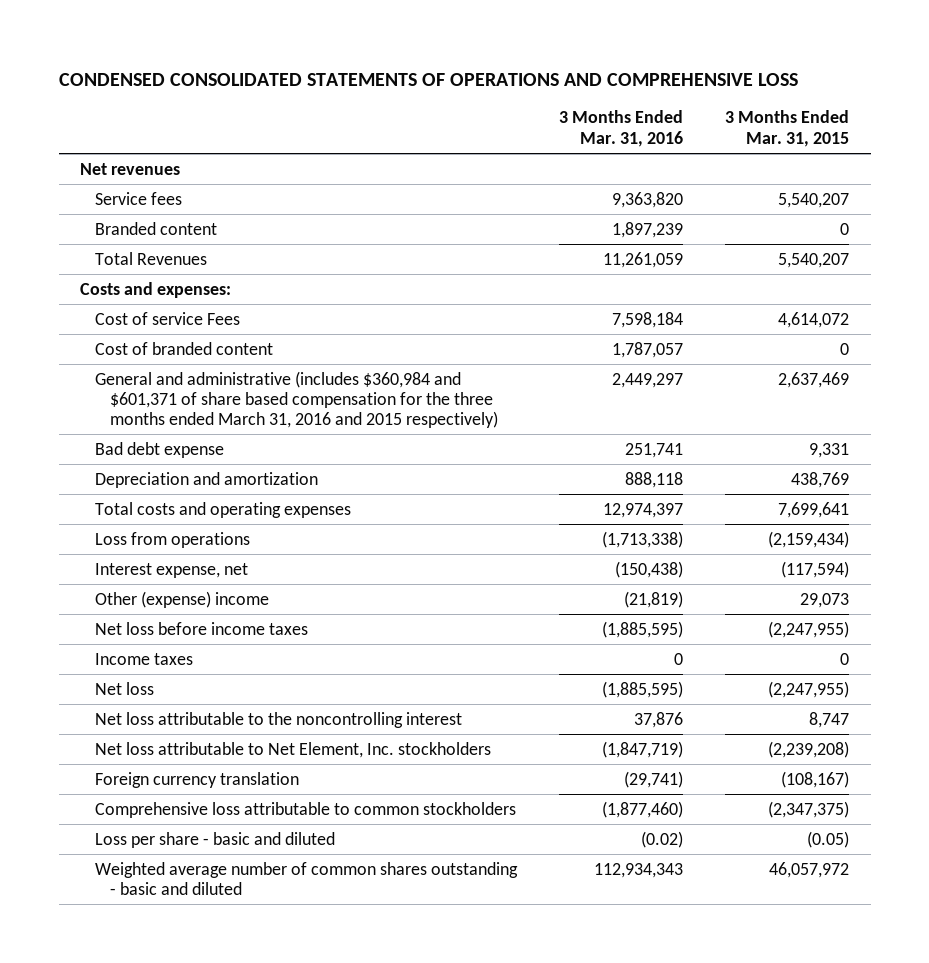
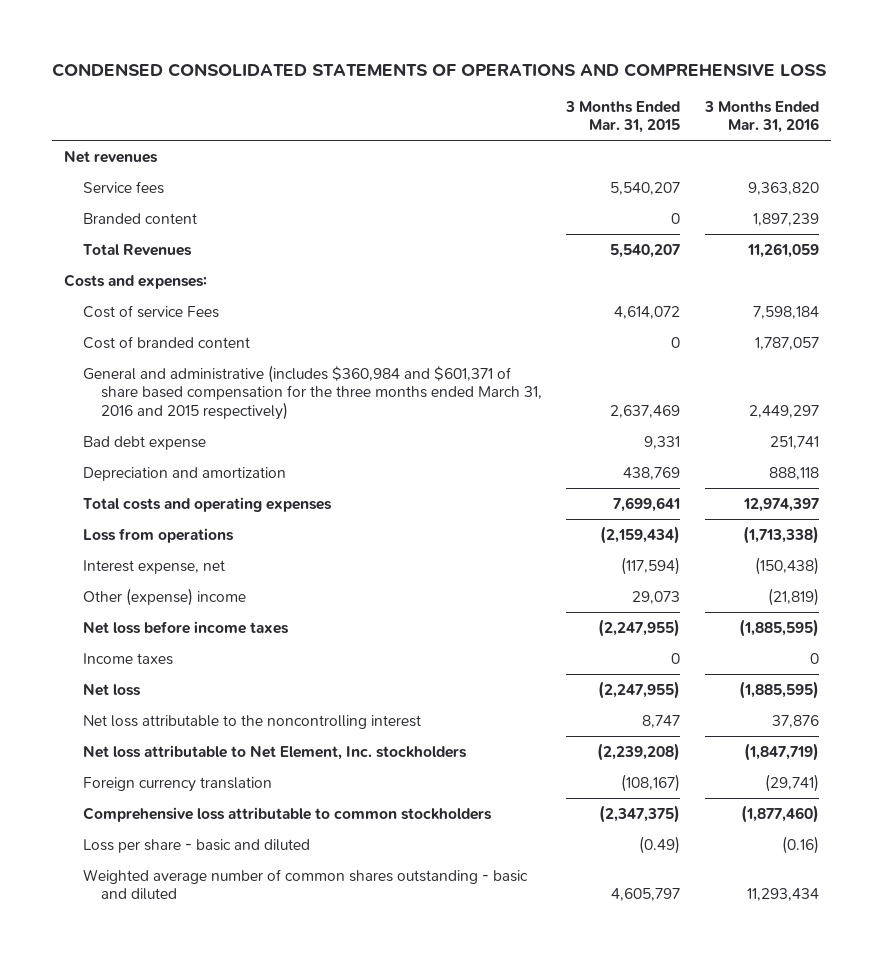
[641,830,684,848] (0.02) -> [781,835,819,854] (0.16)
[807,830,850,848] (0.05) -> [639,835,681,854] (0.49)
[594,862,684,878] 112,934,343 -> [746,888,819,902] 11,293,434
[769,861,850,878] 46,057,972 -> [611,888,681,902] 4,605,797

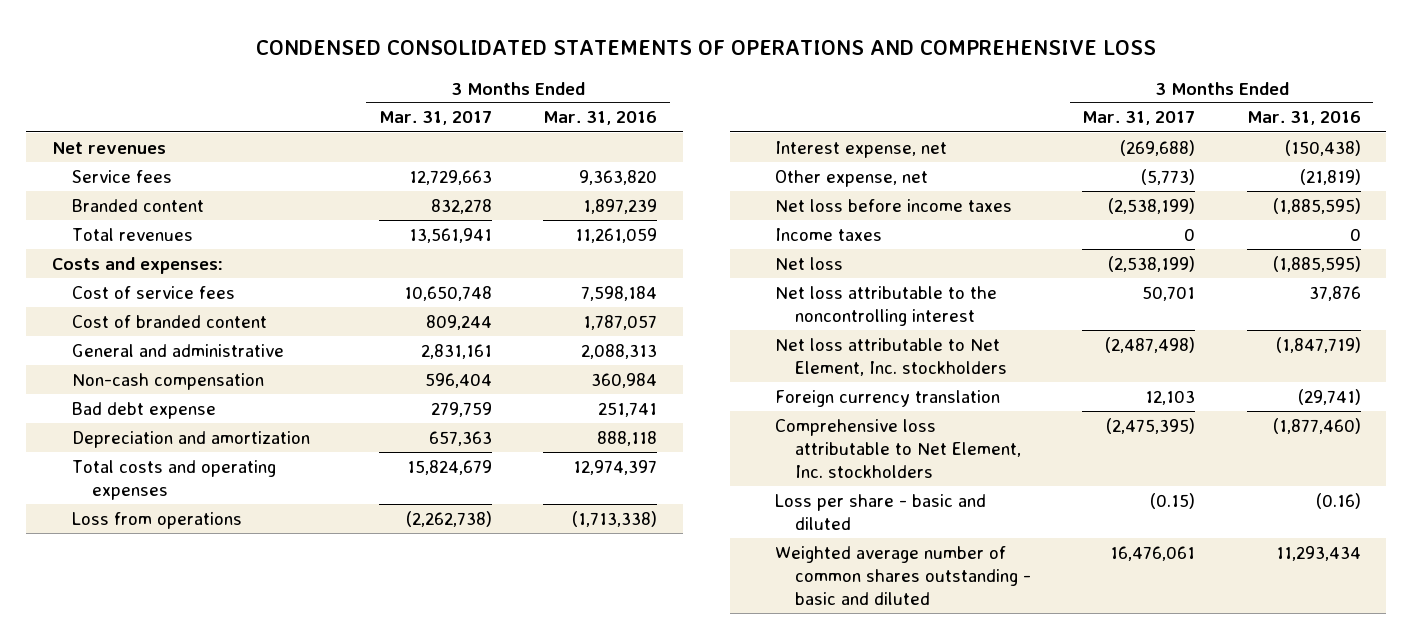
[565,100,681,134] 3 Months Ended Mar. 31, 2015 -> none
none -> [379,111,493,126] Mar. 31, 2017
[82,243,192,256] Total Revenues -> [71,227,193,241] Total revenues
[82,304,219,318] Cost of service Fees -> [71,285,235,299] Cost of service fees
[82,364,543,420] General and administrative (includes $360,984 and $601,371 of share based compensation for the three months ended March 31, 2016 and 2015 respectively) -> none
none -> [71,343,284,357] General and administrative
none -> [71,372,264,390] Non-cash compensation
[82,587,246,606] Other (expense) income -> [775,169,929,187] Other expense, net
[82,806,492,822] Comprehensive loss attributable to common stockholders -> [775,418,1022,479] Comprehensive loss attributable to Net Element, Inc. stockholders

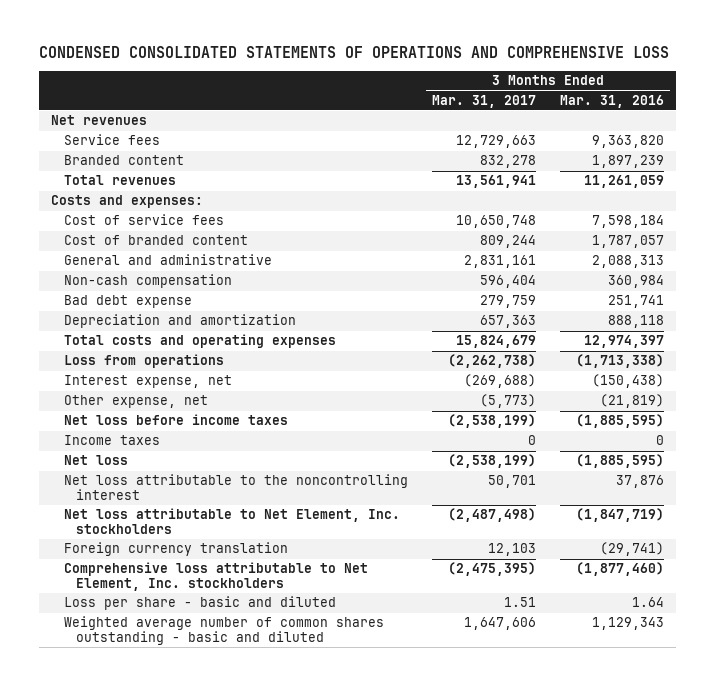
[1150,492,1196,509] (0.15) -> [503,597,536,608] 1.51
[1315,492,1361,509] (0.16) -> [631,597,664,608] 1.64
[1110,545,1196,561] 16,476,061 -> [463,617,536,631] 1,647,606
[1275,545,1361,561] 11,293,434 -> [591,617,664,631] 1,129,343

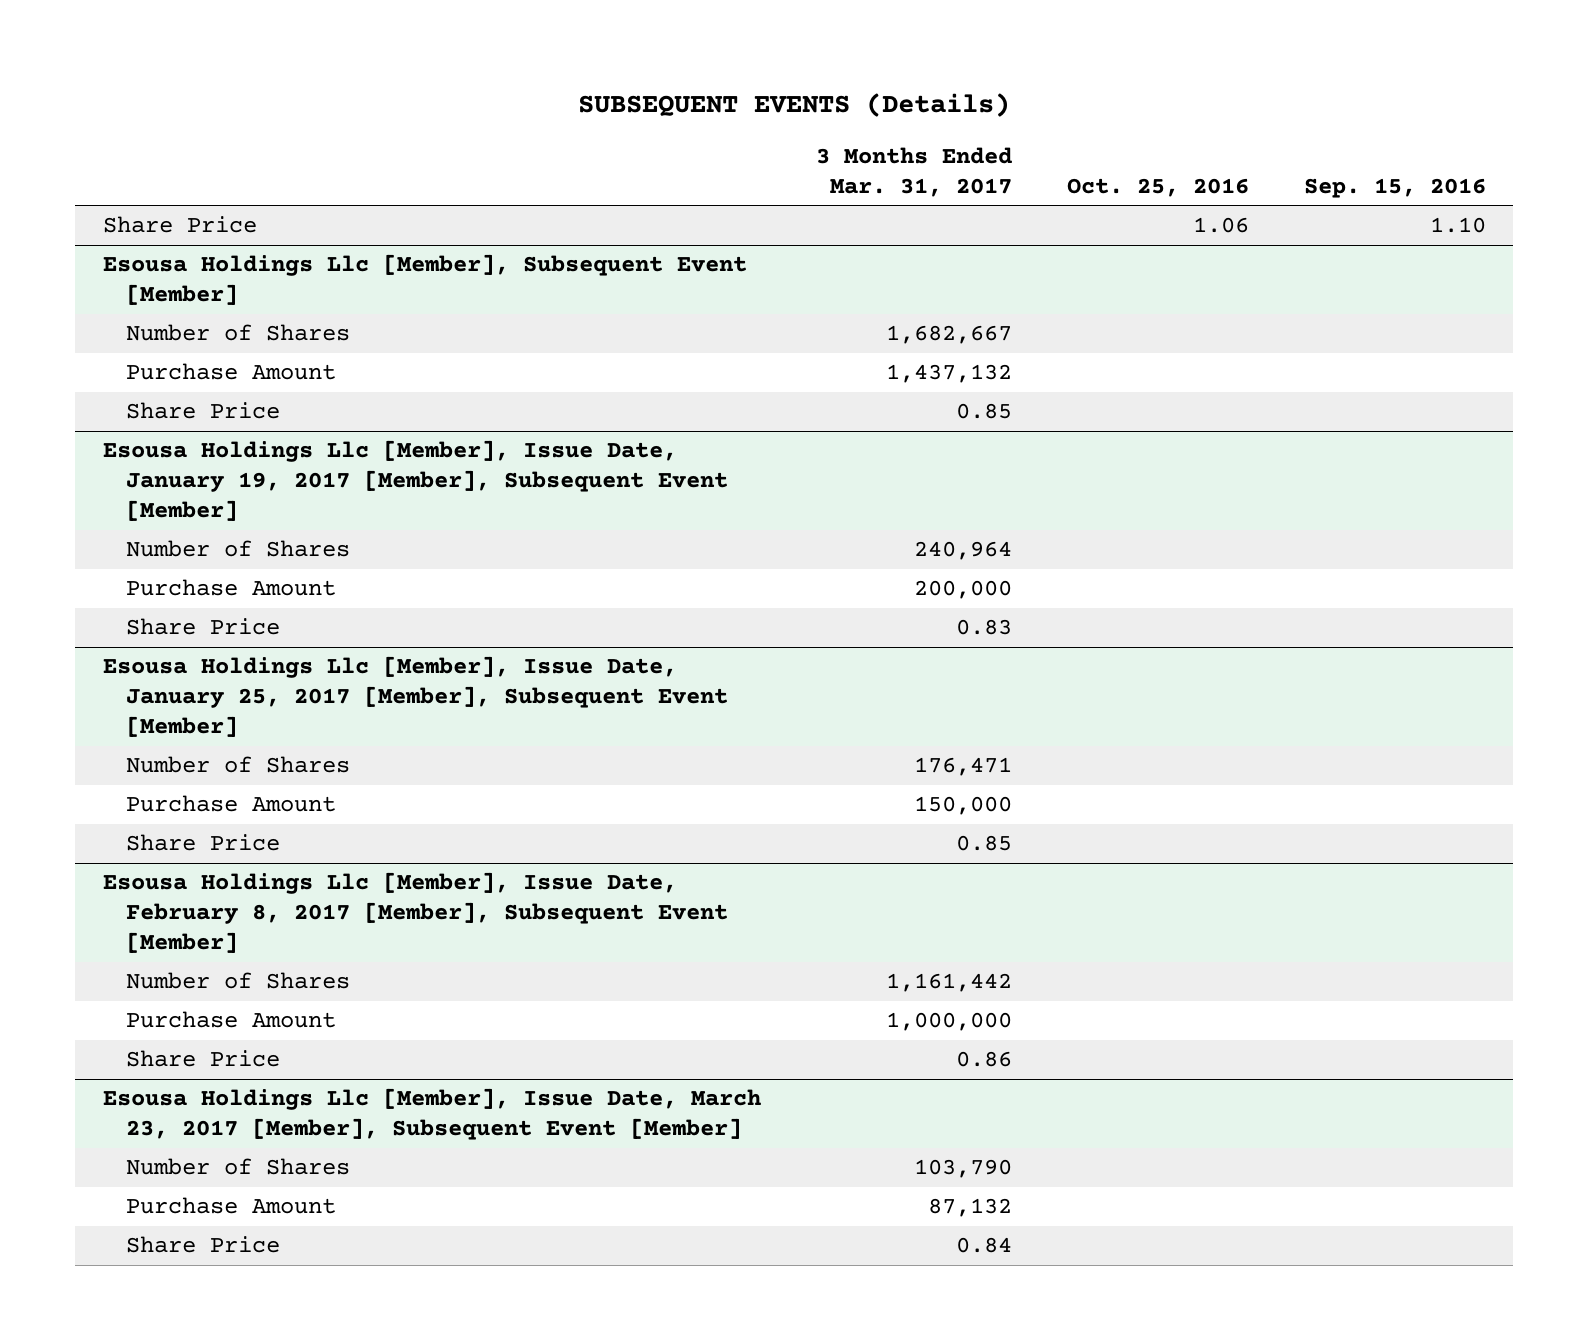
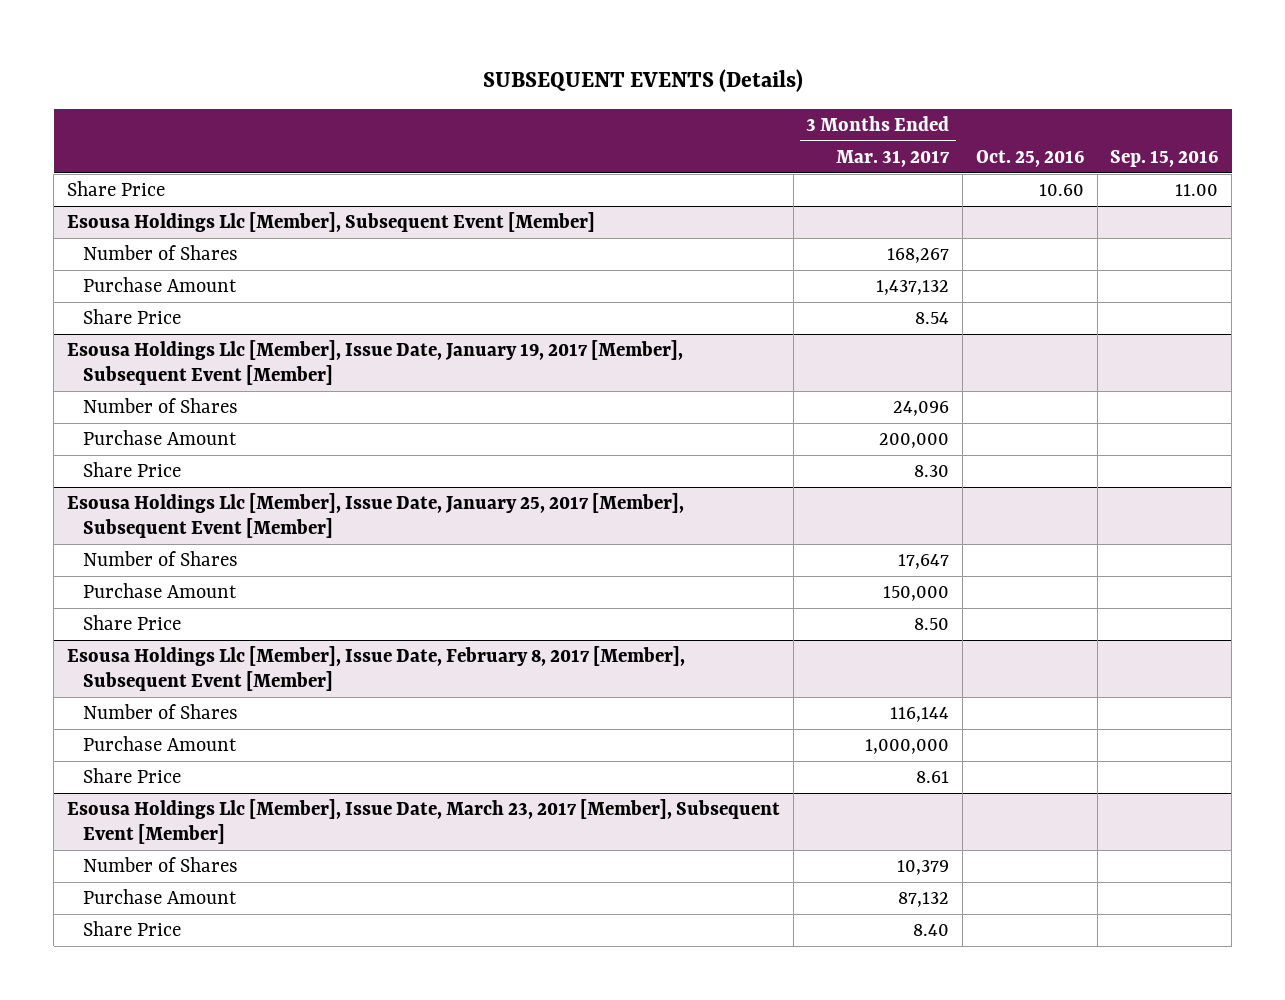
[1192,217,1249,234] 1.06 -> [1038,184,1084,197] 10.60
[1429,217,1486,234] 1.10 -> [1175,184,1219,197] 11.00
[885,325,1012,345] 1,682,667 -> [887,248,950,264] 168,267
[955,403,1012,420] 0.85 -> [915,312,950,325] 8.54
[913,541,1012,561] 240,964 -> [893,401,950,417] 24,096
[955,619,1012,636] 0.83 -> [914,465,950,478] 8.30
[913,757,1012,777] 176,471 -> [898,554,950,570] 17,647
[955,835,1012,852] 0.85 -> [914,618,950,631] 8.50
[885,973,1012,993] 1,161,442 -> [890,707,950,723] 116,144
[955,1051,1012,1068] 0.86 -> [916,771,950,784] 8.61
[913,1159,1012,1179] 103,790 -> [897,860,950,876] 10,379
[955,1237,1012,1254] 0.84 -> [913,924,950,937] 8.40

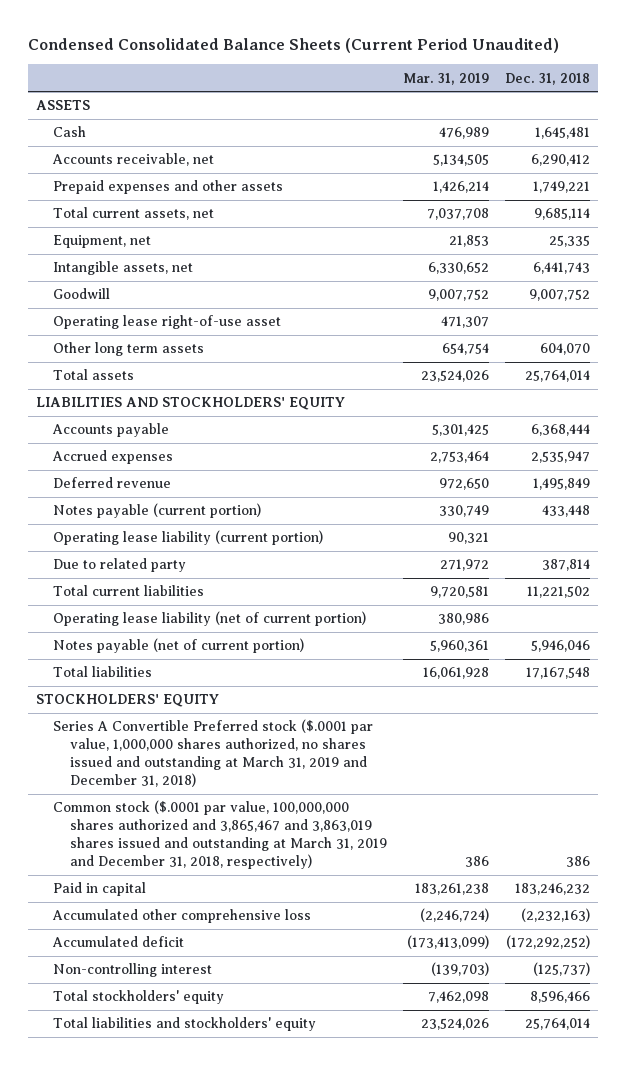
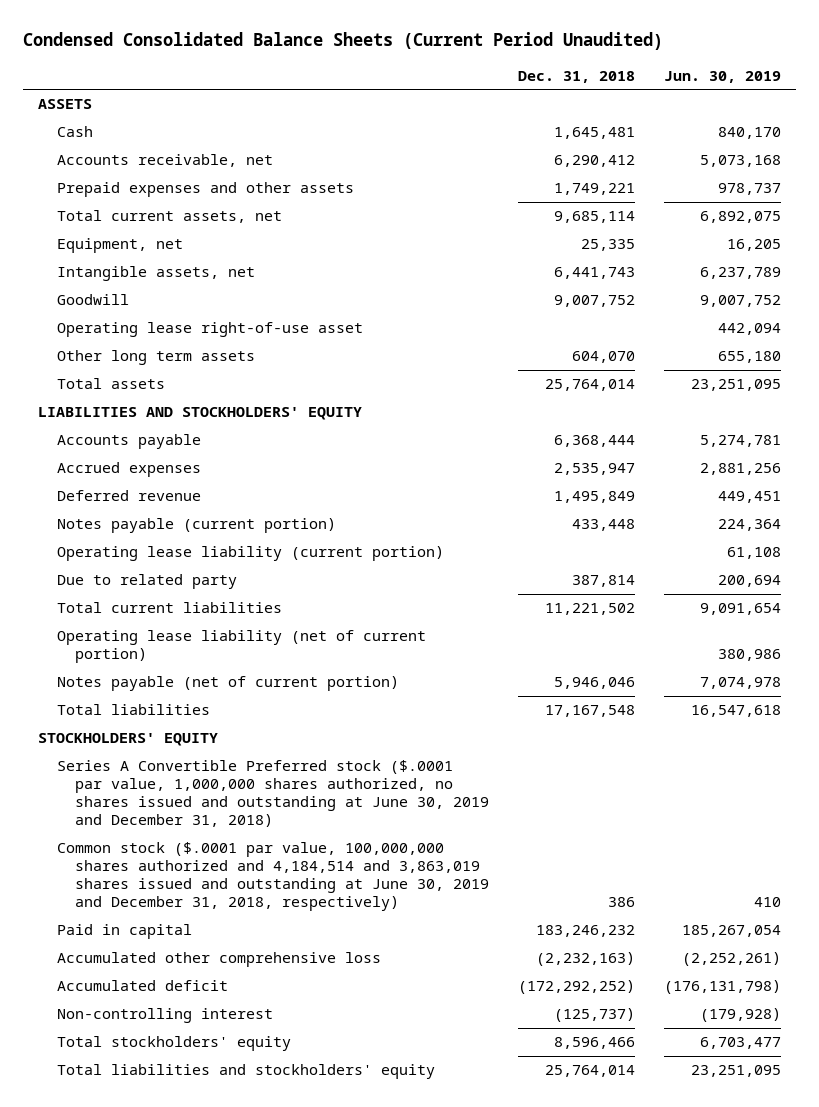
[402,72,489,85] Mar. 31, 2019 -> none
none -> [664,70,782,83] Jun. 30, 2019
[53,719,374,788] Series A Convertible Preferred stock ($.0001 par value, 1,000,000 shares authorized, no shares issued and outstanding at March 31, 2019 and December 31, 2018) -> [56,760,490,828] Series A Convertible Preferred stock ($.0001 par value, 1,000,000 shares authorized, no shares issued and outstanding at June 30, 2019 and December 31, 2018)
[53,800,387,870] Common stock ($.0001 par value, 100,000,000 shares authorized and 3,865,467 and 3,863,019 shares issued and outstanding at March 31, 2019 and December 31, 2018, respectively) -> [56,842,490,912] Common stock ($.0001 par value, 100,000,000 shares authorized and 4,184,514 and 3,863,019 shares issued and outstanding at June 30, 2019 and December 31, 2018, respectively)

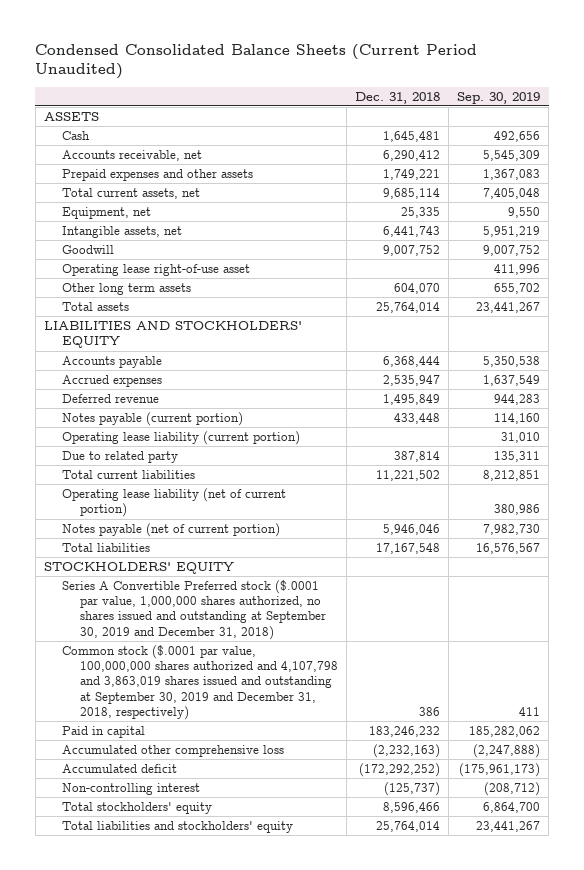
[664,70,782,83] Jun. 30, 2019 -> none
none -> [457,91,541,104] Sep. 30, 2019
[56,760,490,828] Series A Convertible Preferred stock ($.0001 par value, 1,000,000 shares authorized, no shares issued and outstanding at June 30, 2019 and December 31, 2018) -> [61,579,326,640] Series A Convertible Preferred stock ($.0001 par value, 1,000,000 shares authorized, no shares issued and outstanding at September 30, 2019 and December 31, 2018)
[56,842,490,912] Common stock ($.0001 par value, 100,000,000 shares authorized and 4,184,514 and 3,863,019 shares issued and outstanding at June 30, 2019 and December 31, 2018, respectively) -> [61,644,338,720] Common stock ($.0001 par value, 100,000,000 shares authorized and 4,107,798 and 3,863,019 shares issued and outstanding at September 30, 2019 and December 31, 2018, respectively)

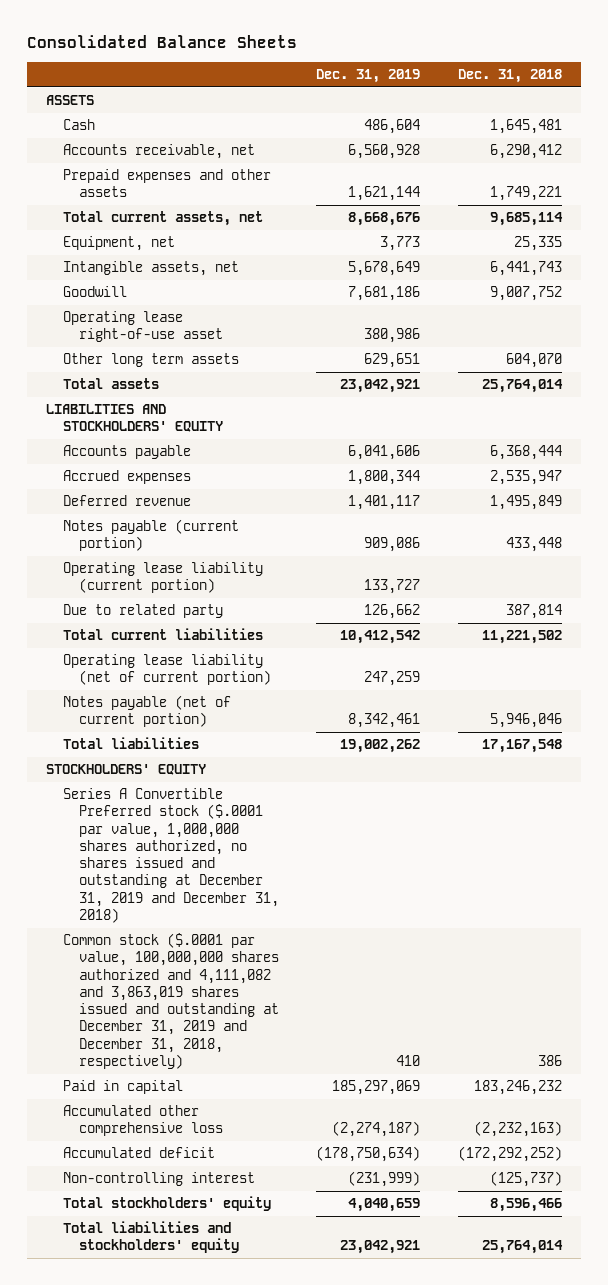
[35,43,478,80] Condensed Consolidated Balance Sheets (Current Period Unaudited) -> [27,35,298,49] Consolidated Balance Sheets
[457,91,541,104] Sep. 30, 2019 -> none
none -> [316,68,421,83] Dec. 31, 2019
[61,579,326,640] Series A Convertible Preferred stock ($.0001 par value, 1,000,000 shares authorized, no shares issued and outstanding at September 30, 2019 and December 31, 2018) -> [62,788,279,923] Series A Convertible Preferred stock ($.0001 par value, 1,000,000 shares authorized, no shares issued and outstanding at December 31, 2019 and December 31, 2018)
[61,644,338,720] Common stock ($.0001 par value, 100,000,000 shares authorized and 4,107,798 and 3,863,019 shares issued and outstanding at September 30, 2019 and December 31, 2018, respectively) -> [62,933,279,1069] Common stock ($.0001 par value, 100,000,000 shares authorized and 4,111,082 and 3,863,019 shares issued and outstanding at December 31, 2019 and December 31, 2018, respectively)

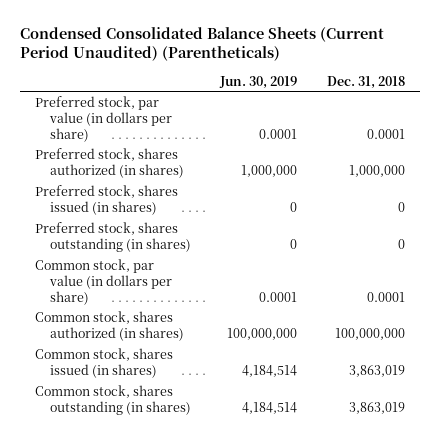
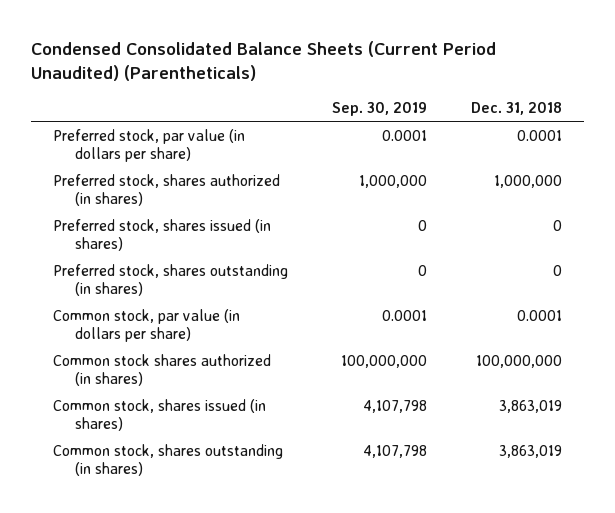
[219,75,298,89] Jun. 30, 2019 -> none
none -> [331,101,427,116] Sep. 30, 2019
[34,310,184,341] Common stock, shares authorized (in shares) -> [52,353,271,387] Common stock shares authorized (in shares)

